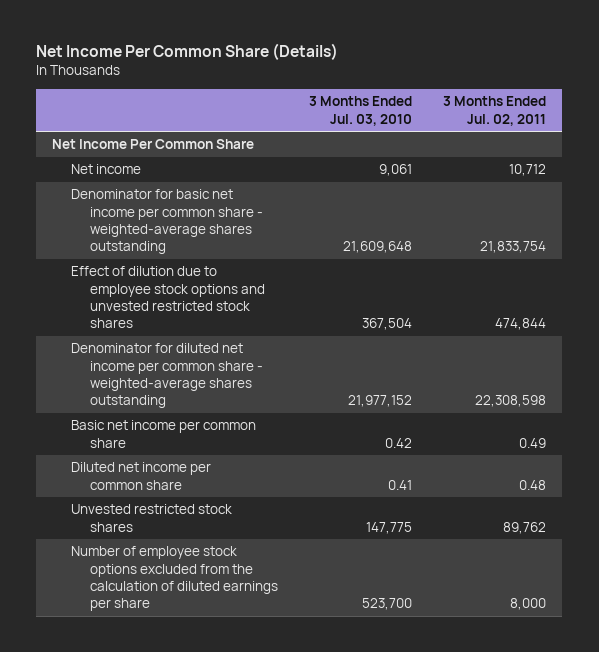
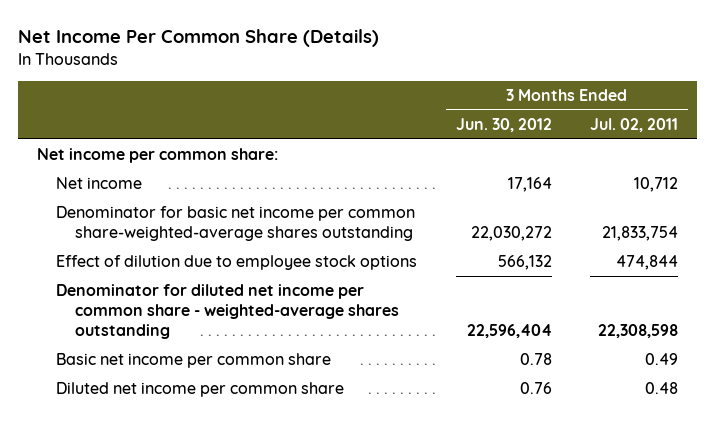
[308,96,412,126] 3 Months Ended Jul. 03, 2010 -> none
none -> [455,118,552,133] Jun. 30, 2012
[52,139,255,150] Net Income Per Common Share -> [37,148,279,164] Net income per common share:
[70,189,263,255] Denominator for basic net income per common share - weighted-average shares outstanding -> [56,206,416,242] Denominator for basic net income per common share-weighted-average shares outstanding
[70,266,265,329] Effect of dilution due to employee stock options and unvested restricted stock shares -> [56,255,418,271] Effect of dilution due to employee stock options
[70,504,232,532] Unvested restricted stock shares -> none
[70,546,278,612] Number of employee stock options excluded from the calculation of diluted earnings per share -> none

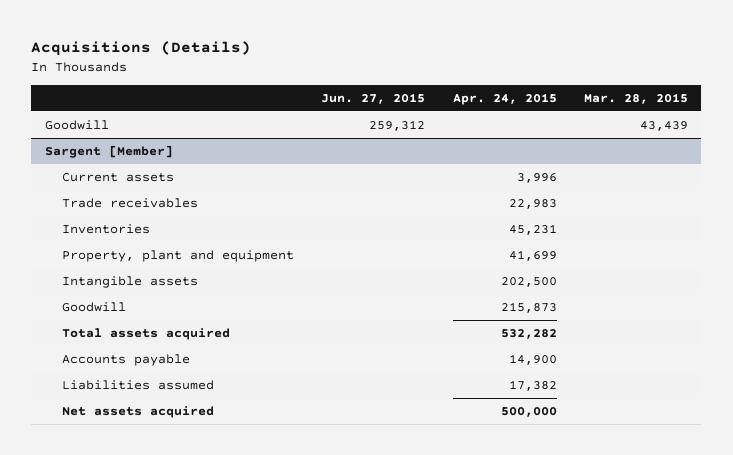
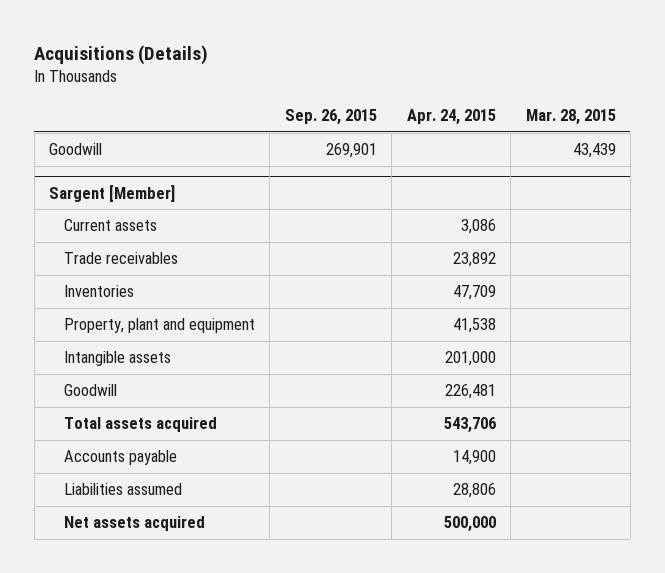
[321,92,426,104] Jun. 27, 2015 -> none
none -> [284,108,377,125] Sep. 26, 2015
[516,173,557,184] 3,996 -> [460,219,496,235] 3,086
[508,199,557,210] 22,983 -> [452,252,496,268] 23,892
[508,224,557,236] 45,231 -> [452,285,496,301] 47,709
[508,250,557,262] 41,699 -> [452,318,496,334] 41,538
[500,277,557,288] 202,500 -> [444,351,496,367] 201,000
[500,302,557,314] 215,873 -> [444,384,496,400] 226,481
[500,329,557,340] 532,282 -> [443,417,496,434] 543,706
[508,380,557,392] 17,382 -> [452,483,496,499] 28,806

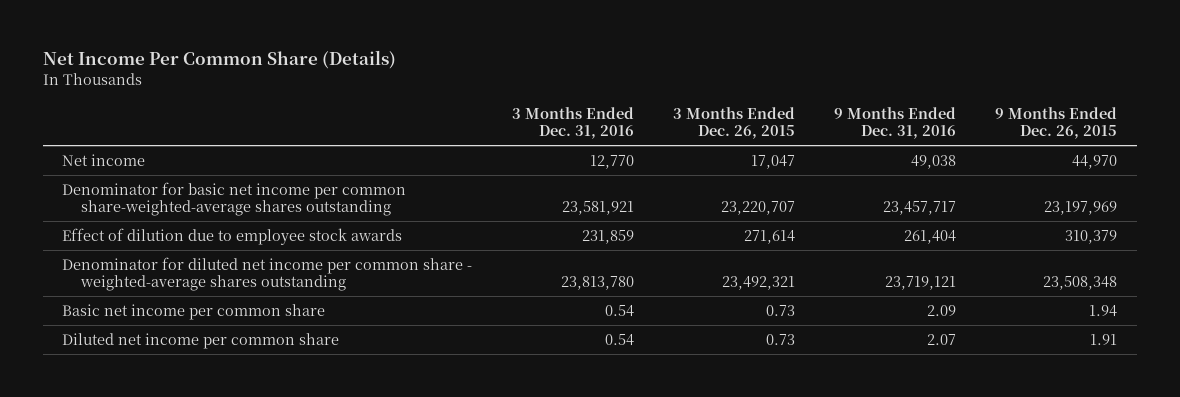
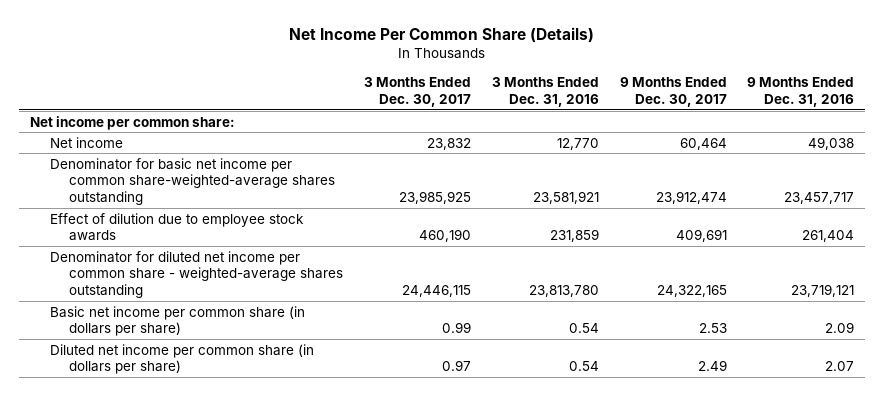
[672,107,795,140] 3 Months Ended Dec. 26, 2015 -> none
[995,107,1118,140] 9 Months Ended Dec. 26, 2015 -> none
none -> [364,77,472,108] 3 Months Ended Dec. 30, 2017
none -> [619,77,727,108] 9 Months Ended Dec. 30, 2017
none -> [29,115,235,130] Net income per common share:
[62,303,326,320] Basic net income per common share -> [49,305,305,337] Basic net income per common share (in dollars per share)
[62,332,340,349] Diluted net income per common share -> [49,343,314,375] Diluted net income per common share (in dollars per share)

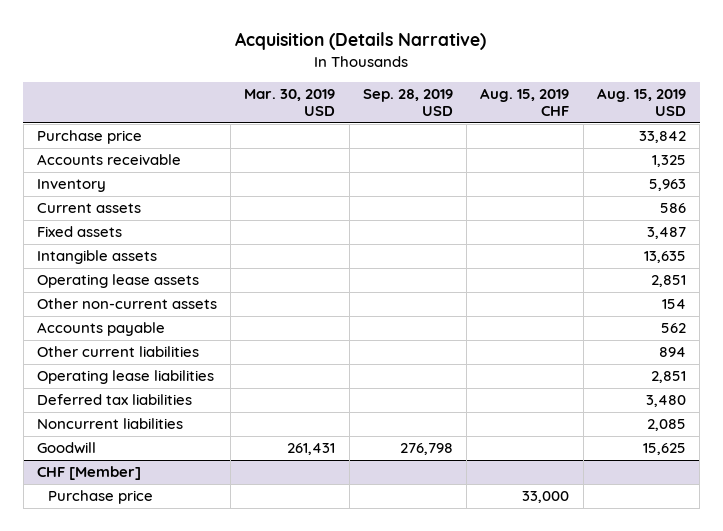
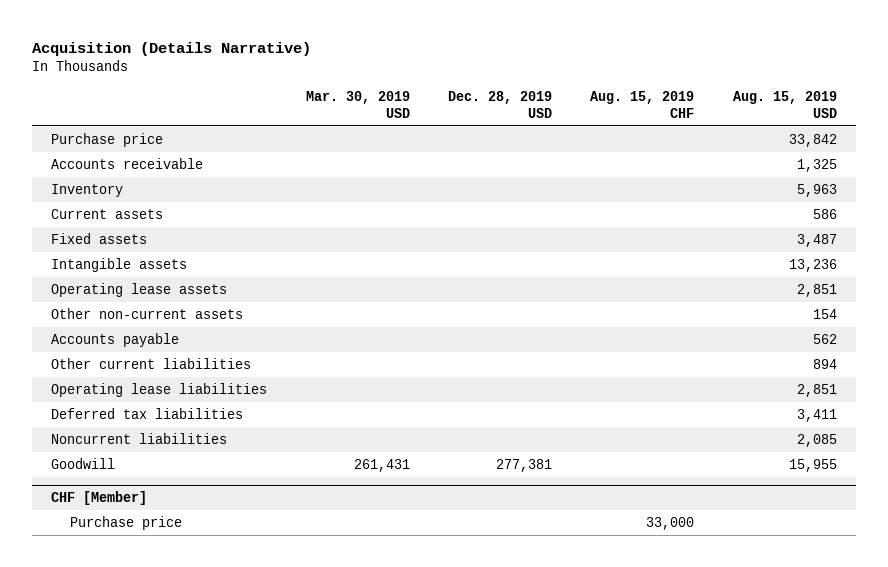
[362,88,453,117] Sep. 28, 2019 USD -> none
none -> [447,90,552,118] Dec. 28, 2019 USD
[643,251,686,264] 13,635 -> [788,258,837,272] 13,236
[645,395,686,408] 3,480 -> [796,408,837,422] 3,411
[642,443,686,456] 15,625 -> [788,458,837,472] 15,955

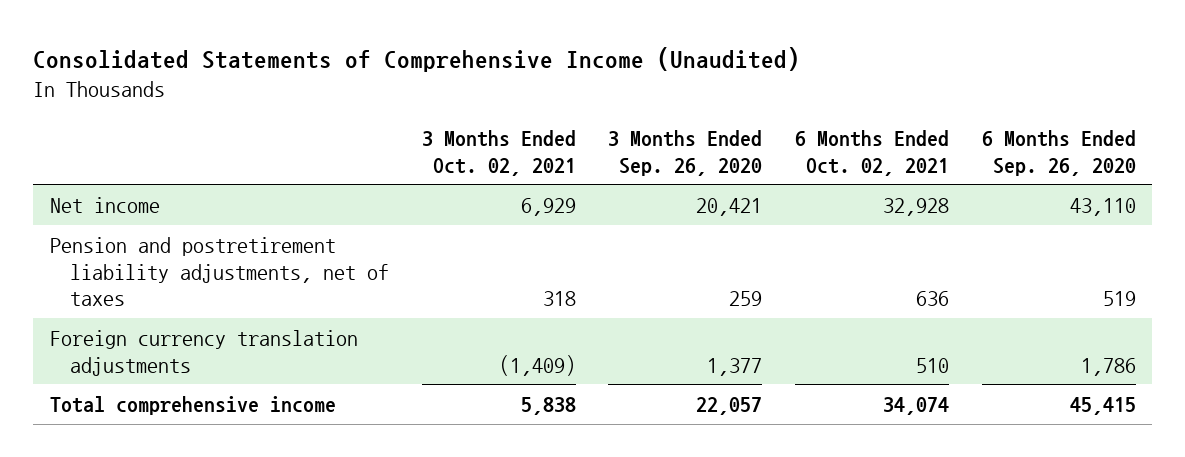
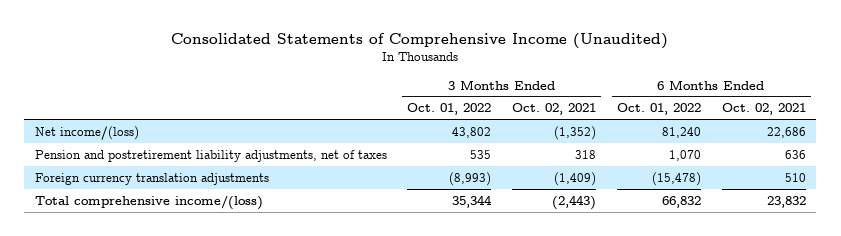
[608,129,763,176] 3 Months Ended Sep. 26, 2020 -> none
[981,129,1136,176] 6 Months Ended Sep. 26, 2020 -> none
none -> [407,103,492,116] Oct. 01, 2022
none -> [617,103,702,116] Oct. 01, 2022
[49,196,160,213] Net income -> [34,125,139,140] Net income/(loss)
[520,197,576,216] 6,929 -> [554,125,597,140] (1,352)
[882,197,949,216] 32,928 -> [766,126,806,138] 22,686
[49,395,336,415] Total comprehensive income -> [34,194,263,210] Total comprehensive income/(loss)
[520,396,576,415] 5,838 -> [552,194,597,210] (2,443)
[882,396,949,415] 34,074 -> [766,195,806,208] 23,832

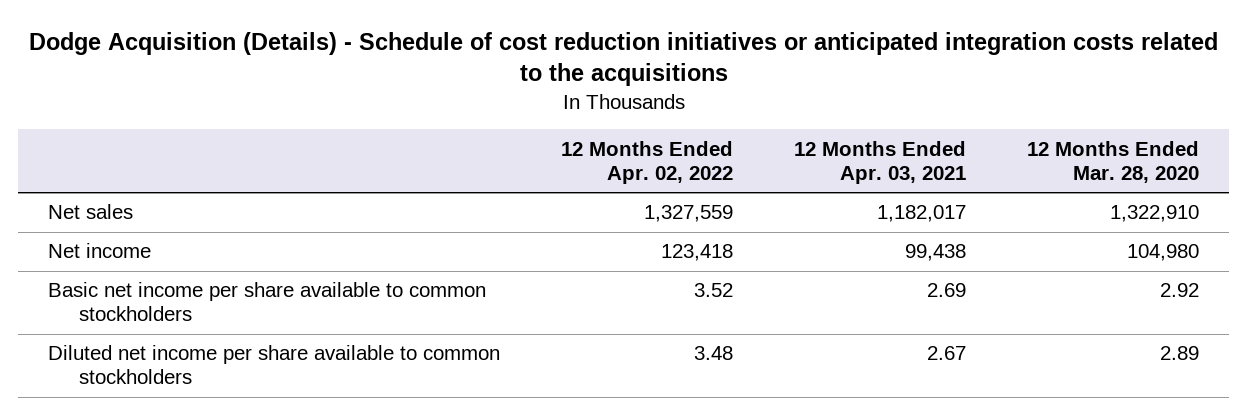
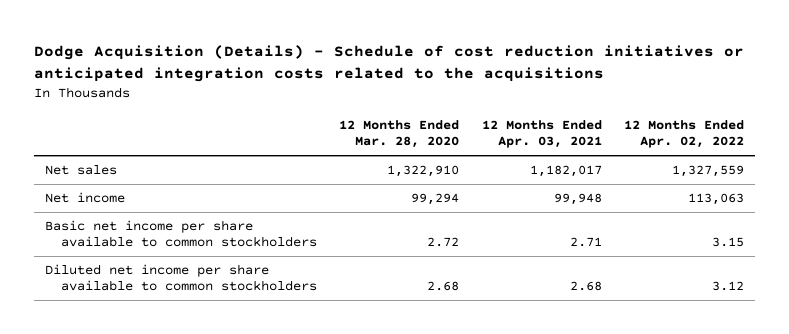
[661,244,734,262] 123,418 -> [688,192,745,205] 113,063
[905,244,967,262] 99,438 -> [553,192,602,205] 99,948
[1126,244,1199,262] 104,980 -> [411,192,460,205] 99,294
[694,283,734,298] 3.52 -> [712,237,745,248] 3.15
[927,283,967,298] 2.69 -> [569,237,602,248] 2.71
[1159,283,1199,298] 2.92 -> [427,237,460,248] 2.72
[694,346,734,361] 3.48 -> [712,281,745,292] 3.12
[927,346,967,361] 2.67 -> [569,281,602,292] 2.68
[1159,346,1199,361] 2.89 -> [427,281,460,292] 2.68

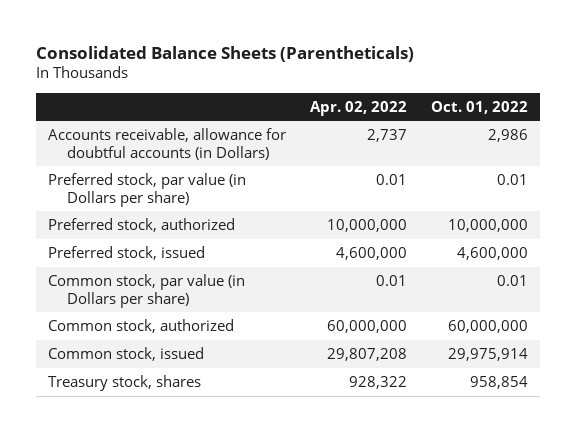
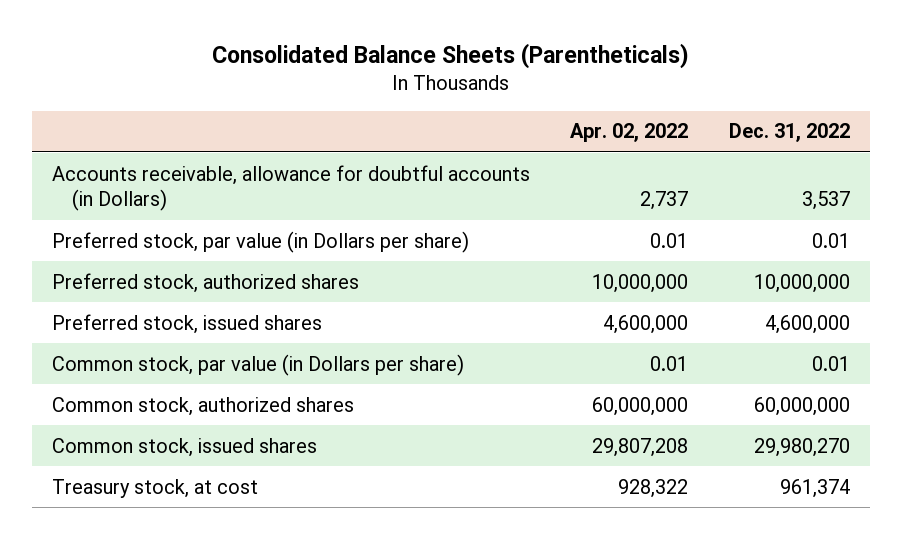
[430,100,528,114] Oct. 01, 2022 -> none
none -> [728,123,850,143] Dec. 31, 2022
[48,217,236,232] Preferred stock, authorized -> [51,272,359,293] Preferred stock, authorized shares
[48,245,206,260] Preferred stock, issued -> [51,313,322,334] Preferred stock, issued shares
[48,318,235,333] Common stock, authorized -> [51,396,354,416] Common stock, authorized shares
[48,346,205,361] Common stock, issued -> [51,437,317,457] Common stock, issued shares
[48,374,202,391] Treasury stock, shares -> [51,478,258,498] Treasury stock, at cost

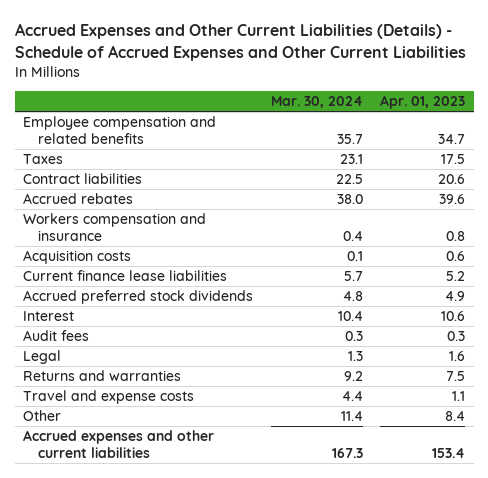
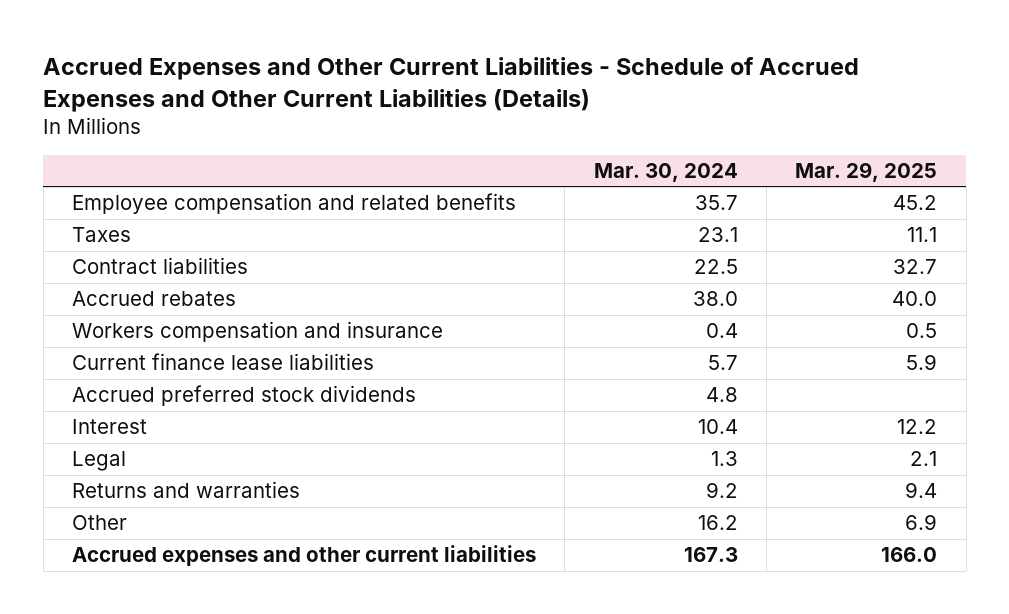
[14,23,466,62] Accrued Expenses and Other Current Liabilities (Details) - Schedule of Accrued Expenses and Other Current Liabilities -> [43,56,860,112] Accrued Expenses and Other Current Liabilities - Schedule of Accrued Expenses and Other Current Liabilities (Details)
[379,95,465,110] Apr. 01, 2023 -> none
none -> [795,162,938,183] Mar. 29, 2025
[23,250,132,265] Acquisition costs -> none
[23,330,90,342] Audit fees -> none
[23,390,195,405] Travel and expense costs -> none
[340,411,363,422] 11.4 -> [697,515,738,531] 16.2

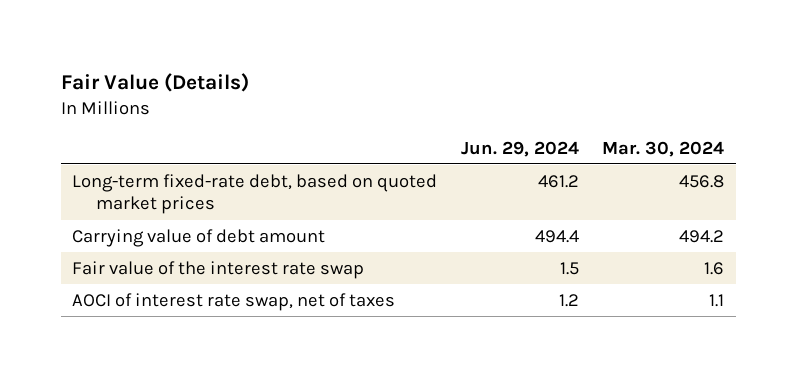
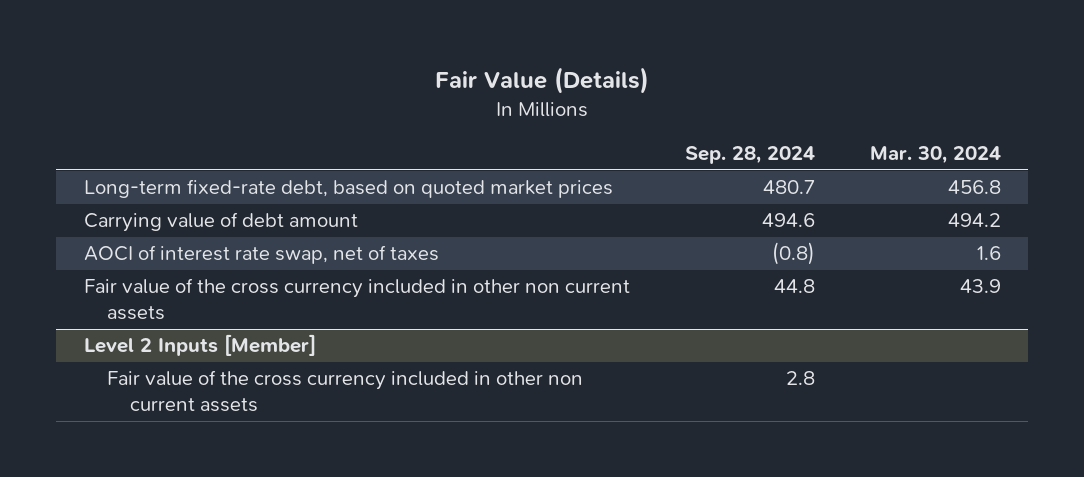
[460,140,579,157] Jun. 29, 2024 -> none
none -> [684,146,815,165] Sep. 28, 2024
[72,260,365,279] Fair value of the interest rate swap -> none
[709,293,725,307] 1.1 -> [976,246,1001,261] 1.6
none -> [83,278,630,321] Fair value of the cross currency included in other non current assets
none -> [83,334,316,357] Level 2 Inputs [Member]
none -> [106,370,583,413] Fair value of the cross currency included in other non current assets

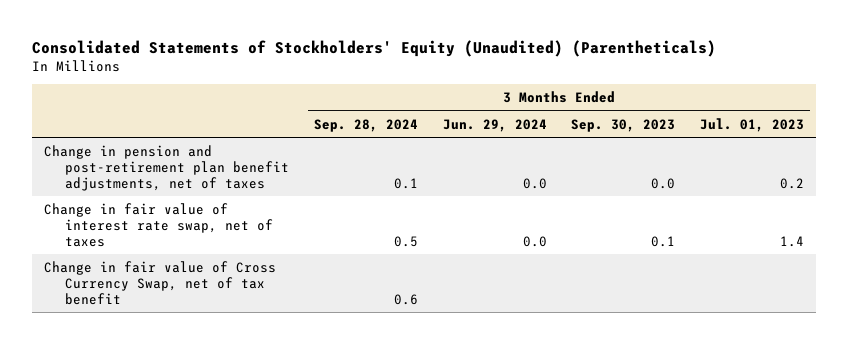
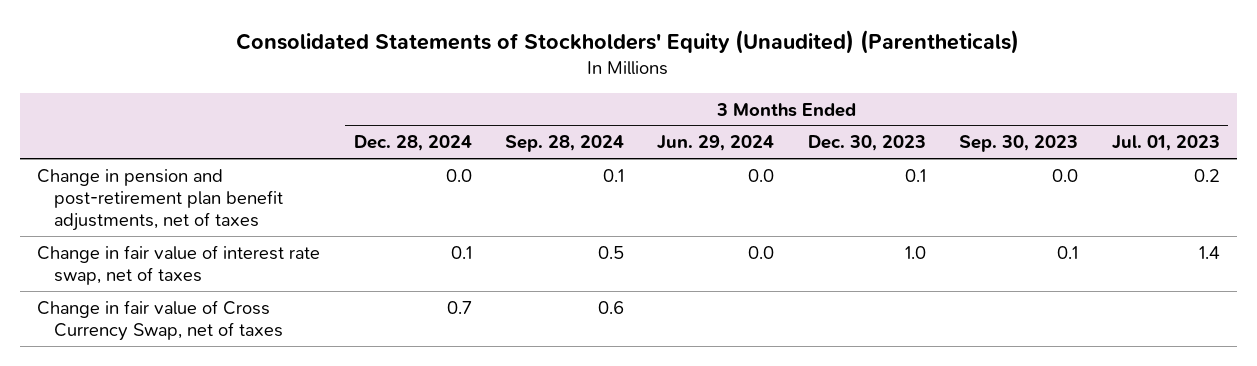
none -> [353,135,472,152] Dec. 28, 2024
none -> [807,135,926,152] Dec. 30, 2023
[43,260,276,306] Change in fair value of Cross Currency Swap, net of tax benefit -> [37,299,284,341] Change in fair value of Cross Currency Swap, net of taxes

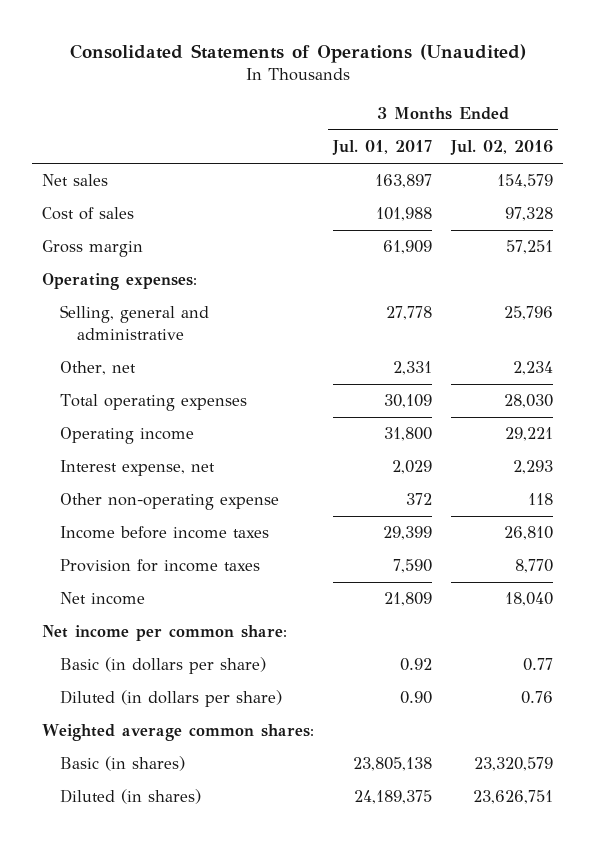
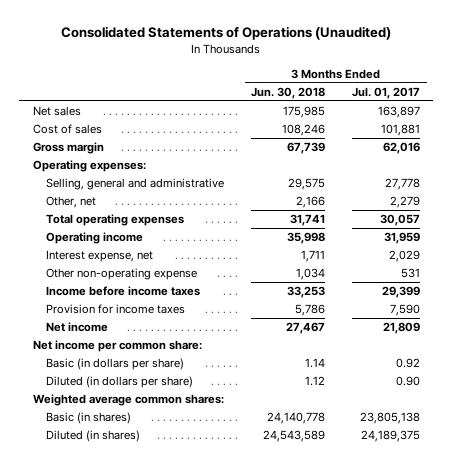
[450,140,554,156] Jul. 02, 2016 -> none
none -> [251,86,326,99] Jun. 30, 2018
[376,207,433,222] 101,988 -> [381,124,421,137] 101,881
[383,240,433,255] 61,909 -> [383,142,421,155] 62,016
[393,361,433,376] 2,331 -> [390,196,421,209] 2,279
[384,394,433,409] 30,109 -> [380,214,421,227] 30,057
[384,427,433,442] 31,800 -> [384,232,421,245] 31,959
[406,493,433,506] 372 -> [401,268,421,279] 531

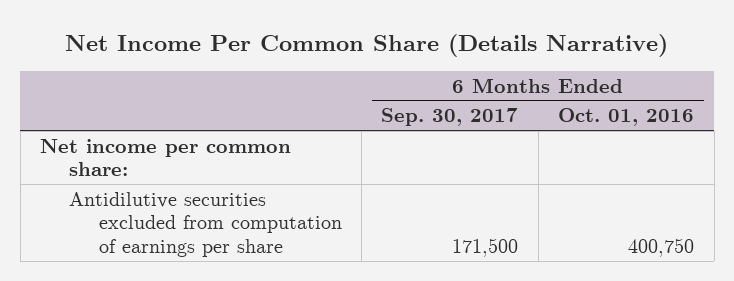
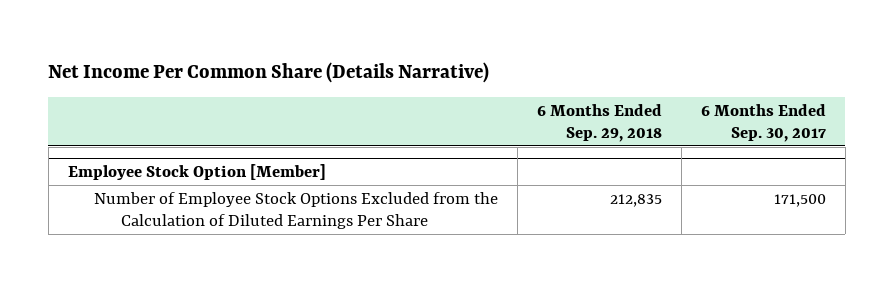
[558,108,695,127] Oct. 01, 2016 -> none
none -> [537,103,663,142] 6 Months Ended Sep. 29, 2018
[39,138,291,177] Net income per common share: -> none
none -> [67,164,326,181] Employee Stock Option [Member]
[69,191,342,258] Antidilutive securities excluded from computation of earnings per share -> [94,191,499,230] Number of Employee Stock Options Excluded from the Calculation of Diluted Earnings Per Share

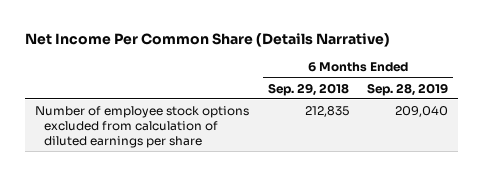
[700,103,826,142] 6 Months Ended Sep. 30, 2017 -> none
none -> [367,82,449,96] Sep. 28, 2019
[67,164,326,181] Employee Stock Option [Member] -> none
[94,191,499,230] Number of Employee Stock Options Excluded from the Calculation of Diluted Earnings Per Share -> [34,106,249,149] Number of employee stock options excluded from calculation of diluted earnings per share

